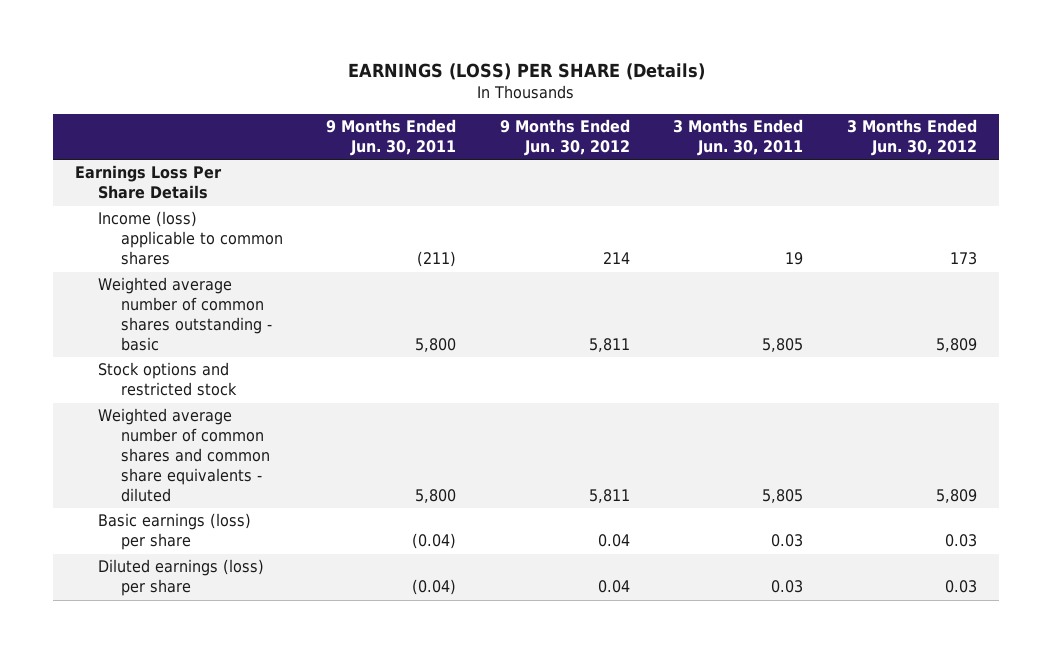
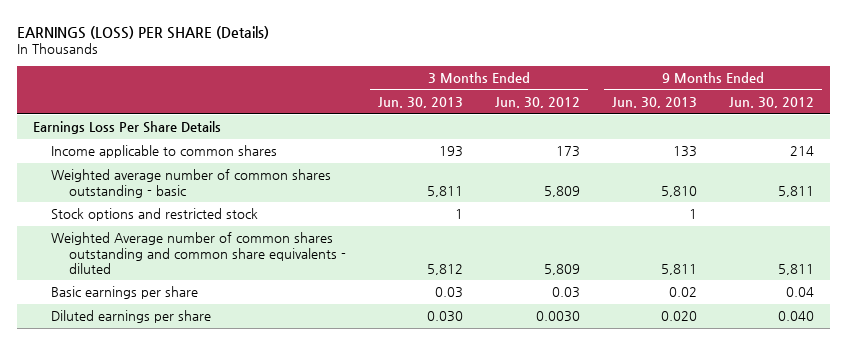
[326,119,457,156] 9 Months Ended Jun. 30, 2011 -> none
[673,119,804,156] 3 Months Ended Jun. 30, 2011 -> none
none -> [377,97,463,109] Jun. 30, 2013
none -> [611,97,697,109] Jun. 30, 2013
[98,211,283,266] Income (loss) applicable to common shares -> [51,145,278,159] Income applicable to common shares
[98,408,270,503] Weighted average number of common shares and common share equivalents - diluted -> [51,232,346,274] Weighted Average number of common shares outstanding and common share equivalents - diluted
[98,513,252,551] Basic earnings (loss) per share -> [51,286,199,300] Basic earnings per share
[98,559,265,597] Diluted earnings (loss) per share -> [51,310,212,324] Diluted earnings per share
[597,580,630,594] 0.04 -> [777,311,814,322] 0.040
[944,580,977,594] 0.03 -> [535,311,580,323] 0.0030

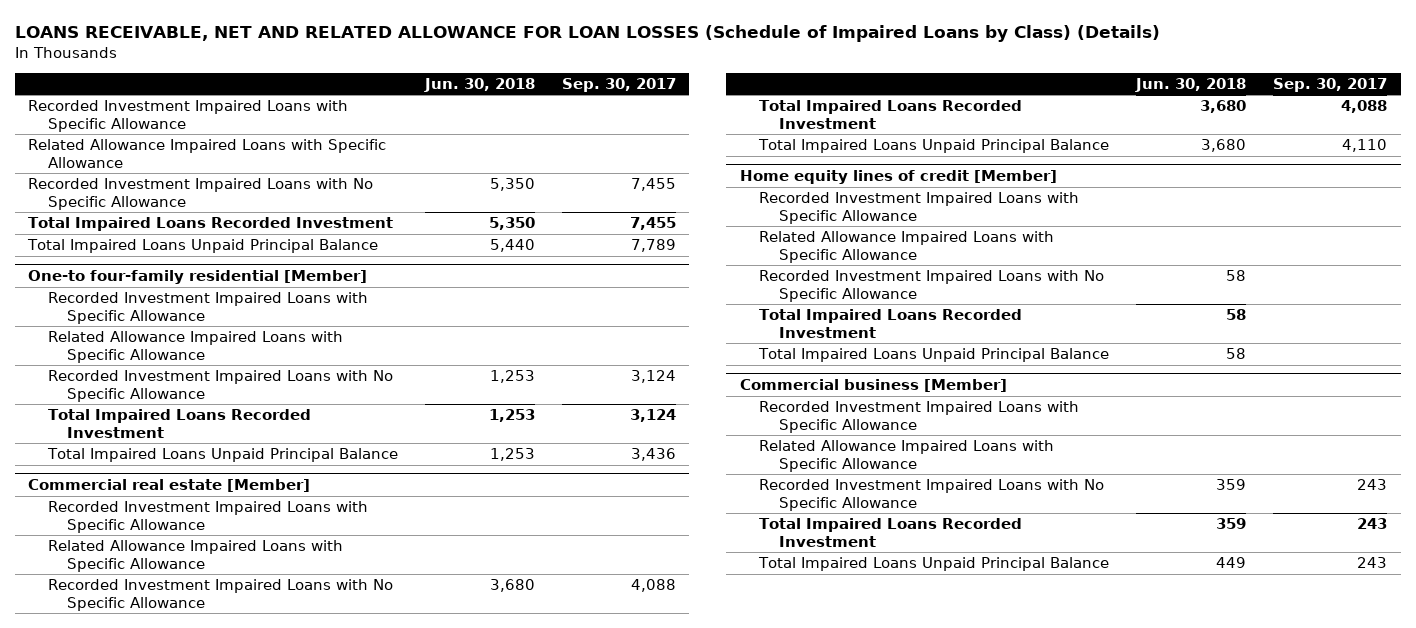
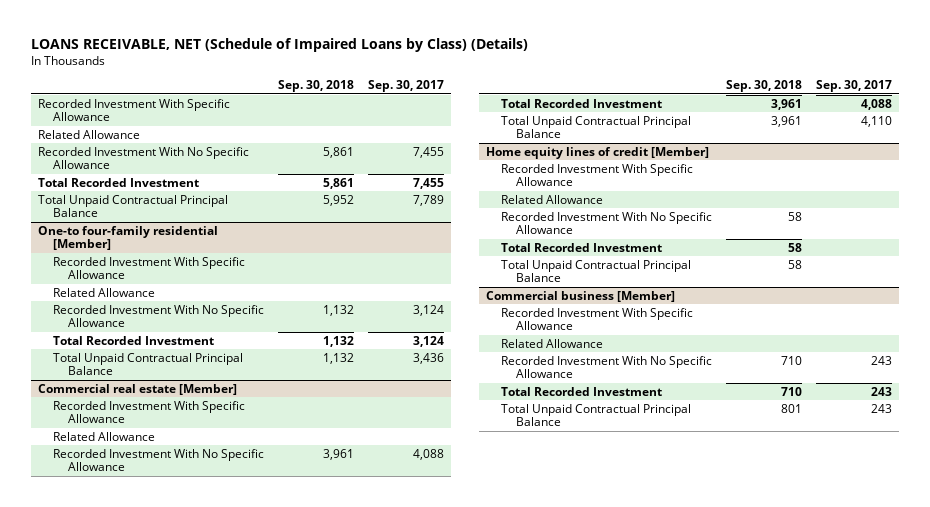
[14,24,1160,42] LOANS RECEIVABLE, NET AND RELATED ALLOWANCE FOR LOAN LOSSES (Schedule of Impaired Loans by Class) (Details) -> [31,38,529,53] LOANS RECEIVABLE, NET (Schedule of Impaired Loans by Class) (Details)
[423,78,535,93] Jun. 30, 2018 -> none
none -> [277,80,354,93] Sep. 30, 2018
[28,100,349,133] Recorded Investment Impaired Loans with Specific Allowance -> [38,98,231,122] Recorded Investment With Specific Allowance
[28,139,387,169] Related Allowance Impaired Loans with Specific Allowance -> [38,129,141,139] Related Allowance
[28,178,374,211] Recorded Investment Impaired Loans with No Specific Allowance -> [38,146,250,170] Recorded Investment With No Specific Allowance
[28,217,394,232] Total Impaired Loans Recorded Investment -> [38,177,200,187] Total Recorded Investment
[27,239,379,254] Total Impaired Loans Unpaid Principal Balance -> [38,194,229,218] Total Unpaid Contractual Principal Balance
[47,292,368,325] Recorded Investment Impaired Loans with Specific Allowance -> [52,256,245,280] Recorded Investment With Specific Allowance
[47,331,343,364] Related Allowance Impaired Loans with Specific Allowance -> [52,287,155,297] Related Allowance
[47,370,393,403] Recorded Investment Impaired Loans with No Specific Allowance -> [52,304,264,328] Recorded Investment With No Specific Allowance
[47,409,311,439] Total Impaired Loans Recorded Investment -> [52,335,214,345] Total Recorded Investment
[46,448,398,463] Total Impaired Loans Unpaid Principal Balance -> [52,352,243,376] Total Unpaid Contractual Principal Balance
[47,501,368,534] Recorded Investment Impaired Loans with Specific Allowance -> [52,400,245,424] Recorded Investment With Specific Allowance
[47,540,343,573] Related Allowance Impaired Loans with Specific Allowance -> [52,431,155,441] Related Allowance
[47,579,393,612] Recorded Investment Impaired Loans with No Specific Allowance -> [52,448,264,472] Recorded Investment With No Specific Allowance
[759,100,1023,130] Total Impaired Loans Recorded Investment -> [501,98,663,108] Total Recorded Investment
[758,139,1110,154] Total Impaired Loans Unpaid Principal Balance -> [501,115,692,139] Total Unpaid Contractual Principal Balance
[759,192,1080,225] Recorded Investment Impaired Loans with Specific Allowance -> [501,163,694,187] Recorded Investment With Specific Allowance
[759,231,1055,264] Related Allowance Impaired Loans with Specific Allowance -> [501,194,604,204] Related Allowance
[759,270,1105,303] Recorded Investment Impaired Loans with No Specific Allowance -> [501,211,713,235] Recorded Investment With No Specific Allowance
[759,309,1023,339] Total Impaired Loans Recorded Investment -> [501,242,663,252] Total Recorded Investment
[758,348,1110,363] Total Impaired Loans Unpaid Principal Balance -> [501,259,692,283] Total Unpaid Contractual Principal Balance
[759,401,1080,434] Recorded Investment Impaired Loans with Specific Allowance -> [501,307,694,331] Recorded Investment With Specific Allowance
[759,440,1055,473] Related Allowance Impaired Loans with Specific Allowance -> [501,338,604,348] Related Allowance
[759,479,1105,512] Recorded Investment Impaired Loans with No Specific Allowance -> [501,355,713,379] Recorded Investment With No Specific Allowance
[759,518,1023,548] Total Impaired Loans Recorded Investment -> [501,386,663,396] Total Recorded Investment
[758,557,1110,572] Total Impaired Loans Unpaid Principal Balance -> [501,403,692,427] Total Unpaid Contractual Principal Balance

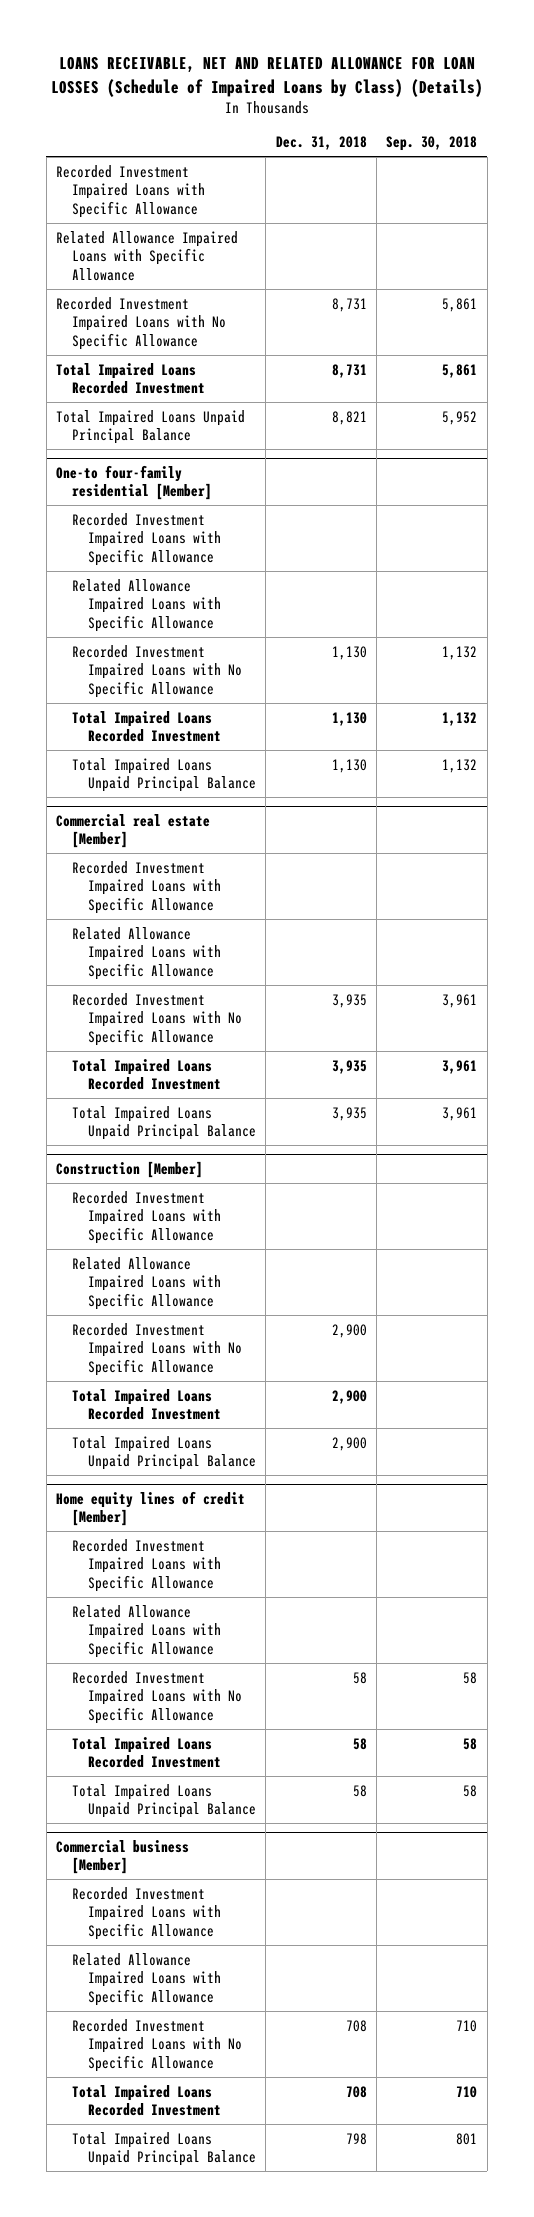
[31,38,529,53] LOANS RECEIVABLE, NET (Schedule of Impaired Loans by Class) (Details) -> [50,57,483,97] LOANS RECEIVABLE, NET AND RELATED ALLOWANCE FOR LOAN LOSSES (Schedule of Impaired Loans by Class) (Details)
[367,80,444,93] Sep. 30, 2017 -> none
none -> [275,136,367,151] Dec. 31, 2018
[38,98,231,122] Recorded Investment With Specific Allowance -> [56,164,206,218] Recorded Investment Impaired Loans with Specific Allowance
[38,129,141,139] Related Allowance -> [56,230,239,281] Related Allowance Impaired Loans with Specific Allowance
[38,146,250,170] Recorded Investment With No Specific Allowance -> [56,296,227,350] Recorded Investment Impaired Loans with No Specific Allowance
[38,177,200,187] Total Recorded Investment -> [56,362,206,395] Total Impaired Loans Recorded Investment
[38,194,229,218] Total Unpaid Contractual Principal Balance -> [56,409,246,445] Total Impaired Loans Unpaid Principal Balance
[52,256,245,280] Recorded Investment With Specific Allowance -> [72,512,221,566] Recorded Investment Impaired Loans with Specific Allowance
[52,287,155,297] Related Allowance -> [72,578,221,632] Related Allowance Impaired Loans with Specific Allowance
[52,304,264,328] Recorded Investment With No Specific Allowance -> [72,644,242,698] Recorded Investment Impaired Loans with No Specific Allowance
[52,335,214,345] Total Recorded Investment -> [72,710,221,743] Total Impaired Loans Recorded Investment
[52,352,243,376] Total Unpaid Contractual Principal Balance -> [72,757,256,793] Total Impaired Loans Unpaid Principal Balance
[52,400,245,424] Recorded Investment With Specific Allowance -> [72,860,221,914] Recorded Investment Impaired Loans with Specific Allowance
[52,431,155,441] Related Allowance -> [72,926,221,980] Related Allowance Impaired Loans with Specific Allowance
[52,448,264,472] Recorded Investment With No Specific Allowance -> [72,992,242,1046] Recorded Investment Impaired Loans with No Specific Allowance
[501,98,663,108] Total Recorded Investment -> [72,1058,221,1091] Total Impaired Loans Recorded Investment
[501,115,692,139] Total Unpaid Contractual Principal Balance -> [72,1105,256,1141] Total Impaired Loans Unpaid Principal Balance
none -> [56,1160,204,1178] Construction [Member]
none -> [72,1190,221,1244] Recorded Investment Impaired Loans with Specific Allowance
none -> [72,1256,221,1310] Related Allowance Impaired Loans with Specific Allowance
none -> [72,1322,242,1376] Recorded Investment Impaired Loans with No Specific Allowance
none -> [72,1388,221,1421] Total Impaired Loans Recorded Investment
none -> [72,1435,256,1471] Total Impaired Loans Unpaid Principal Balance
[501,163,694,187] Recorded Investment With Specific Allowance -> [72,1538,221,1592] Recorded Investment Impaired Loans with Specific Allowance
[501,194,604,204] Related Allowance -> [72,1604,221,1658] Related Allowance Impaired Loans with Specific Allowance
[501,211,713,235] Recorded Investment With No Specific Allowance -> [72,1670,242,1724] Recorded Investment Impaired Loans with No Specific Allowance
[501,242,663,252] Total Recorded Investment -> [72,1736,221,1769] Total Impaired Loans Recorded Investment
[501,259,692,283] Total Unpaid Contractual Principal Balance -> [72,1783,256,1819] Total Impaired Loans Unpaid Principal Balance
[501,307,694,331] Recorded Investment With Specific Allowance -> [72,1886,221,1940] Recorded Investment Impaired Loans with Specific Allowance
[501,338,604,348] Related Allowance -> [72,1952,221,2006] Related Allowance Impaired Loans with Specific Allowance
[501,355,713,379] Recorded Investment With No Specific Allowance -> [72,2018,242,2072] Recorded Investment Impaired Loans with No Specific Allowance
[501,386,663,396] Total Recorded Investment -> [72,2084,221,2117] Total Impaired Loans Recorded Investment
[501,403,692,427] Total Unpaid Contractual Principal Balance -> [72,2131,256,2167] Total Impaired Loans Unpaid Principal Balance

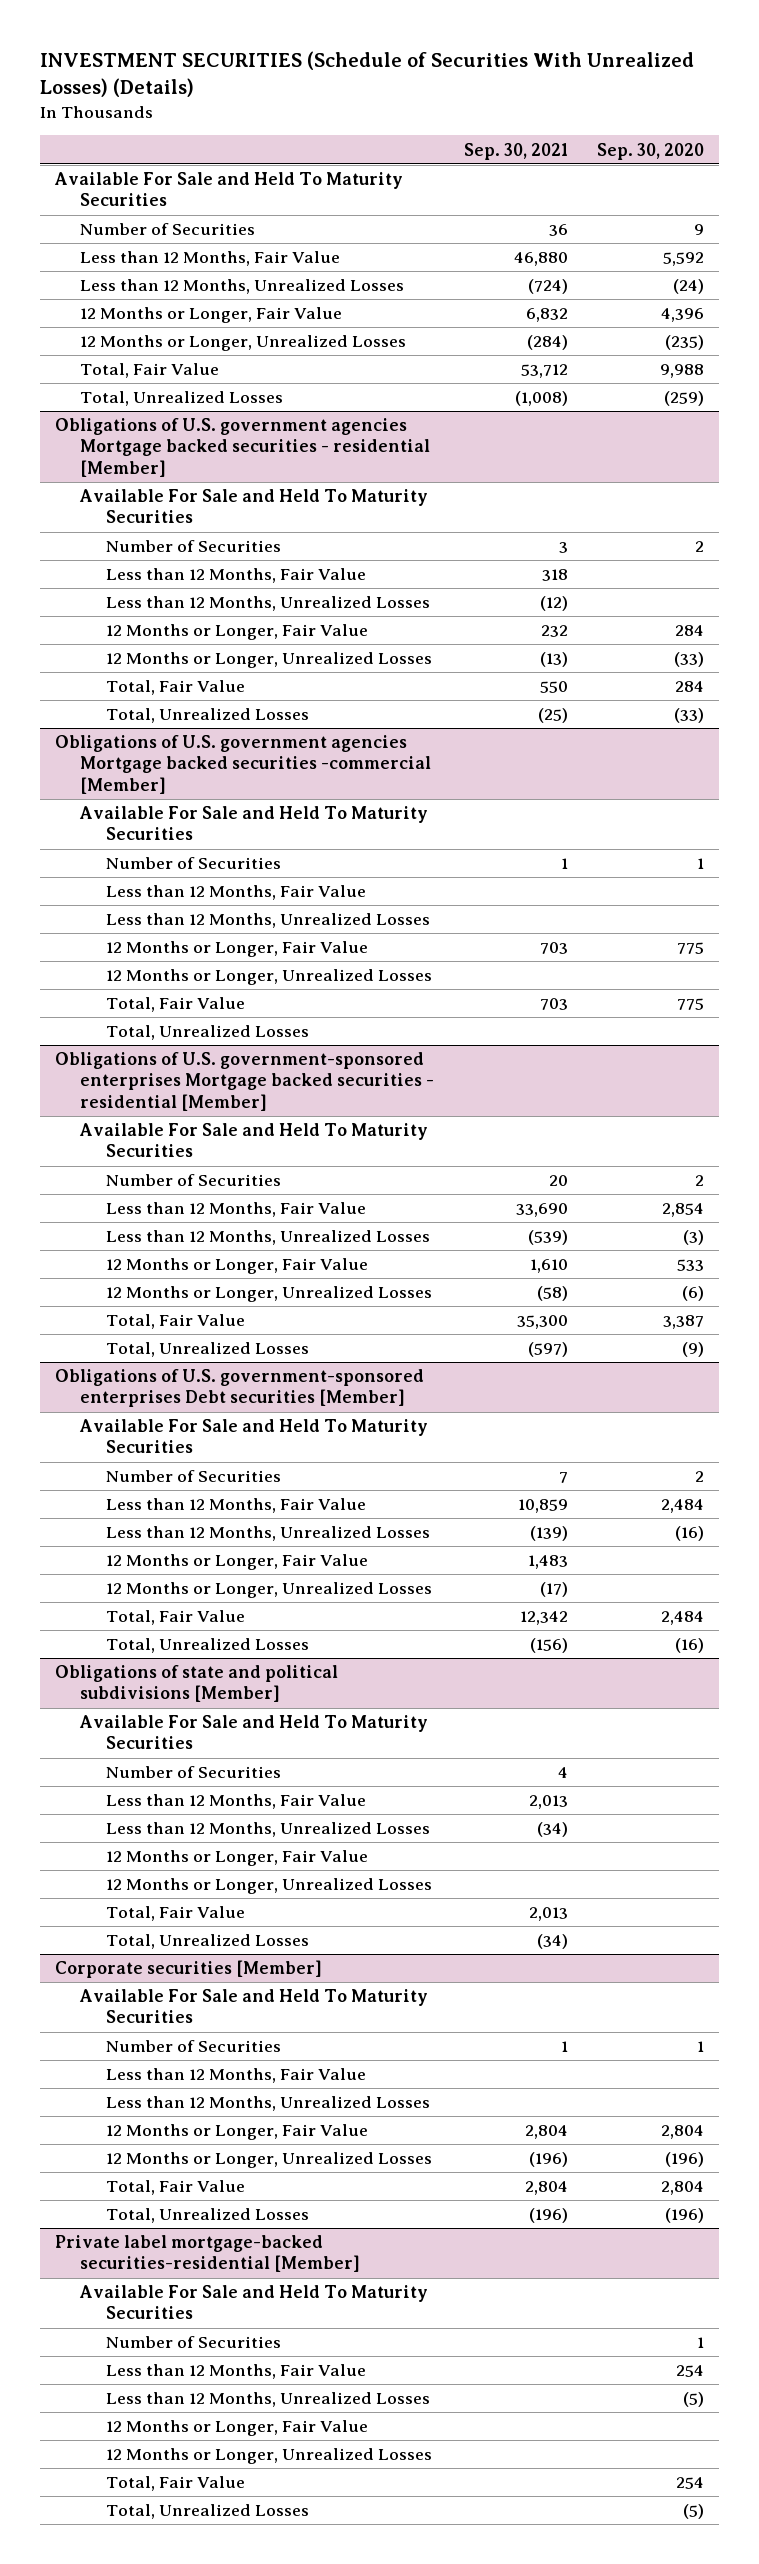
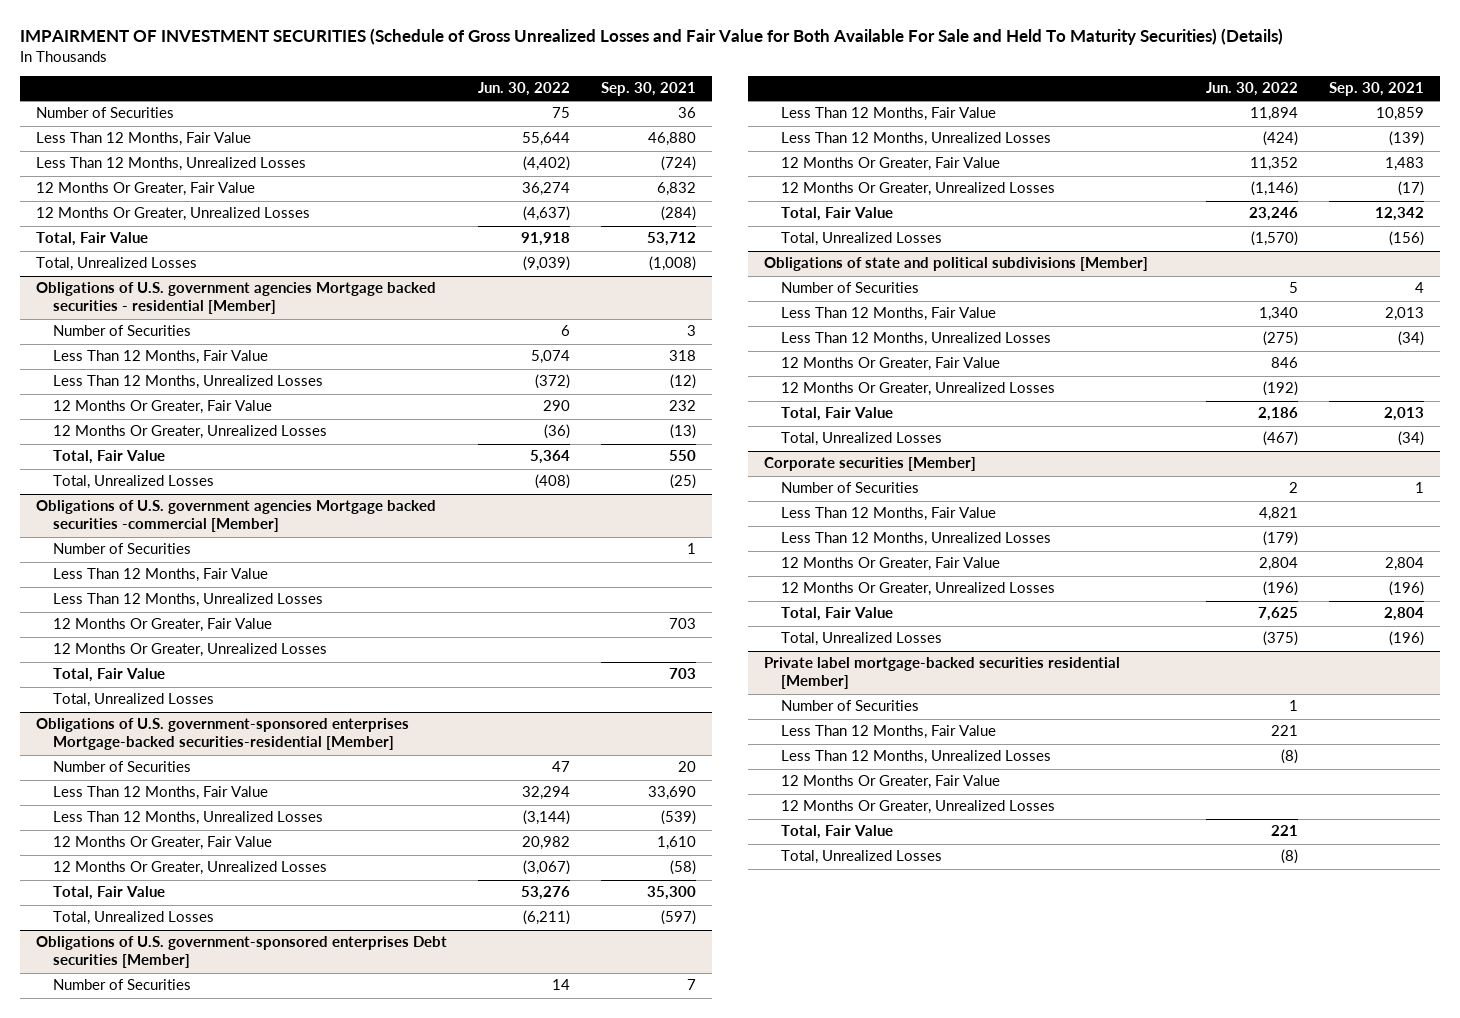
[40,51,695,98] INVESTMENT SECURITIES (Schedule of Securities With Unrealized Losses) (Details) -> [20,28,1284,46] IMPAIRMENT OF INVESTMENT SECURITIES (Schedule of Gross Unrealized Losses and Fair Value for Both Available For Sale and Held To Maturity Securities) (Details)
[596,142,704,160] Sep. 30, 2020 -> none
none -> [478,82,571,97] Jun. 30, 2022
[53,172,403,207] Available For Sale and Held To Maturity Securities -> none
[80,251,341,267] Less than 12 Months, Fair Value -> [35,132,251,147] Less Than 12 Months, Fair Value
[80,279,405,295] Less than 12 Months, Unrealized Losses -> [35,157,306,172] Less Than 12 Months, Unrealized Losses
[80,307,343,324] 12 Months or Longer, Fair Value -> [35,182,255,197] 12 Months Or Greater, Fair Value
[80,335,407,352] 12 Months or Longer, Unrealized Losses -> [35,207,310,222] 12 Months Or Greater, Unrealized Losses
[79,489,429,524] Available For Sale and Held To Maturity Securities -> none
[106,568,367,584] Less than 12 Months, Fair Value -> [52,350,268,365] Less Than 12 Months, Fair Value
[106,596,431,612] Less than 12 Months, Unrealized Losses -> [52,375,323,390] Less Than 12 Months, Unrealized Losses
[106,624,369,641] 12 Months or Longer, Fair Value -> [52,400,272,415] 12 Months Or Greater, Fair Value
[106,652,433,669] 12 Months or Longer, Unrealized Losses -> [52,425,327,440] 12 Months Or Greater, Unrealized Losses
[79,806,429,841] Available For Sale and Held To Maturity Securities -> none
[106,885,367,901] Less than 12 Months, Fair Value -> [52,568,268,583] Less Than 12 Months, Fair Value
[106,913,431,929] Less than 12 Months, Unrealized Losses -> [52,593,323,608] Less Than 12 Months, Unrealized Losses
[106,941,369,958] 12 Months or Longer, Fair Value -> [52,618,272,633] 12 Months Or Greater, Fair Value
[106,969,433,986] 12 Months or Longer, Unrealized Losses -> [52,643,327,658] 12 Months Or Greater, Unrealized Losses
[79,1123,429,1158] Available For Sale and Held To Maturity Securities -> none
[54,1052,435,1111] Obligations of U.S. government-sponsored enterprises Mortgage backed securities - residential [Member] -> [35,718,409,751] Obligations of U.S. government-sponsored enterprises Mortgage-backed securities-residential [Member]
[106,1202,367,1218] Less than 12 Months, Fair Value -> [52,786,268,801] Less Than 12 Months, Fair Value
[106,1230,431,1246] Less than 12 Months, Unrealized Losses -> [52,811,323,826] Less Than 12 Months, Unrealized Losses
[106,1258,369,1275] 12 Months or Longer, Fair Value -> [52,836,272,851] 12 Months Or Greater, Fair Value
[106,1286,433,1303] 12 Months or Longer, Unrealized Losses -> [52,861,327,876] 12 Months Or Greater, Unrealized Losses
[79,1419,429,1454] Available For Sale and Held To Maturity Securities -> none
[106,1498,367,1514] Less than 12 Months, Fair Value -> [780,107,996,122] Less Than 12 Months, Fair Value
[106,1526,431,1542] Less than 12 Months, Unrealized Losses -> [780,132,1051,147] Less Than 12 Months, Unrealized Losses
[106,1554,369,1571] 12 Months or Longer, Fair Value -> [780,157,1000,172] 12 Months Or Greater, Fair Value
[106,1582,433,1599] 12 Months or Longer, Unrealized Losses -> [780,182,1055,197] 12 Months Or Greater, Unrealized Losses
[79,1715,429,1750] Available For Sale and Held To Maturity Securities -> none
[106,1794,367,1810] Less than 12 Months, Fair Value -> [780,307,996,322] Less Than 12 Months, Fair Value
[106,1822,431,1838] Less than 12 Months, Unrealized Losses -> [780,332,1051,347] Less Than 12 Months, Unrealized Losses
[106,1850,369,1867] 12 Months or Longer, Fair Value -> [780,357,1000,372] 12 Months Or Greater, Fair Value
[106,1878,433,1895] 12 Months or Longer, Unrealized Losses -> [780,382,1055,397] 12 Months Or Greater, Unrealized Losses
[79,1989,429,2024] Available For Sale and Held To Maturity Securities -> none
[106,2068,367,2084] Less than 12 Months, Fair Value -> [780,507,996,522] Less Than 12 Months, Fair Value
[106,2096,431,2112] Less than 12 Months, Unrealized Losses -> [780,532,1051,547] Less Than 12 Months, Unrealized Losses
[106,2124,369,2141] 12 Months or Longer, Fair Value -> [780,557,1000,572] 12 Months Or Greater, Fair Value
[106,2152,433,2169] 12 Months or Longer, Unrealized Losses -> [780,582,1055,597] 12 Months Or Greater, Unrealized Losses
[79,2285,429,2320] Available For Sale and Held To Maturity Securities -> none
[54,2235,361,2273] Private label mortgage-backed securities-residential [Member] -> [763,657,1120,690] Private label mortgage-backed securities residential [Member]
[106,2364,367,2380] Less than 12 Months, Fair Value -> [780,725,996,740] Less Than 12 Months, Fair Value
[106,2392,431,2408] Less than 12 Months, Unrealized Losses -> [780,750,1051,765] Less Than 12 Months, Unrealized Losses
[106,2420,369,2437] 12 Months or Longer, Fair Value -> [780,775,1000,790] 12 Months Or Greater, Fair Value
[106,2448,433,2465] 12 Months or Longer, Unrealized Losses -> [780,800,1055,815] 12 Months Or Greater, Unrealized Losses

